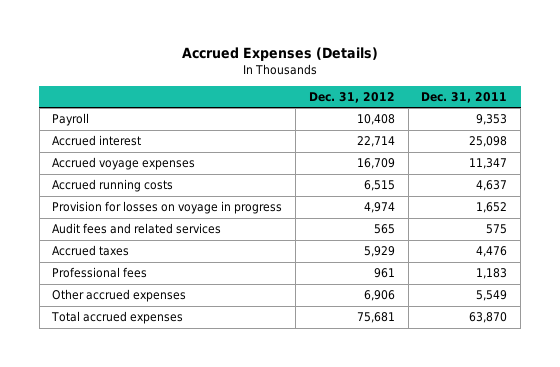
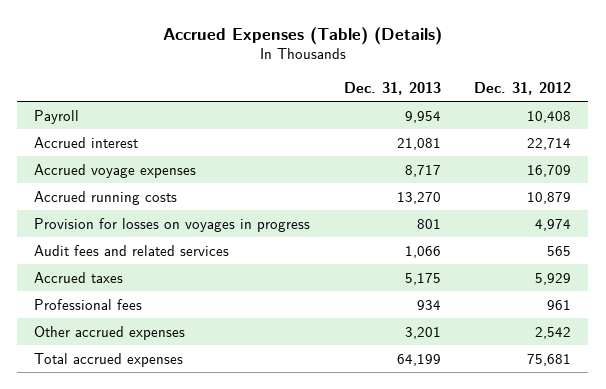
[181,46,378,61] Accrued Expenses (Details) -> [162,26,442,45] Accrued Expenses (Table) (Details)
[421,91,508,103] Dec. 31, 2011 -> none
none -> [343,81,441,95] Dec. 31, 2013
[363,180,395,192] 6,515 -> [527,191,572,204] 10,879
[52,201,283,215] Provision for losses on voyage in progress -> [34,217,311,232] Provision for losses on voyages in progress
[363,290,395,302] 6,906 -> [535,326,572,339] 2,542

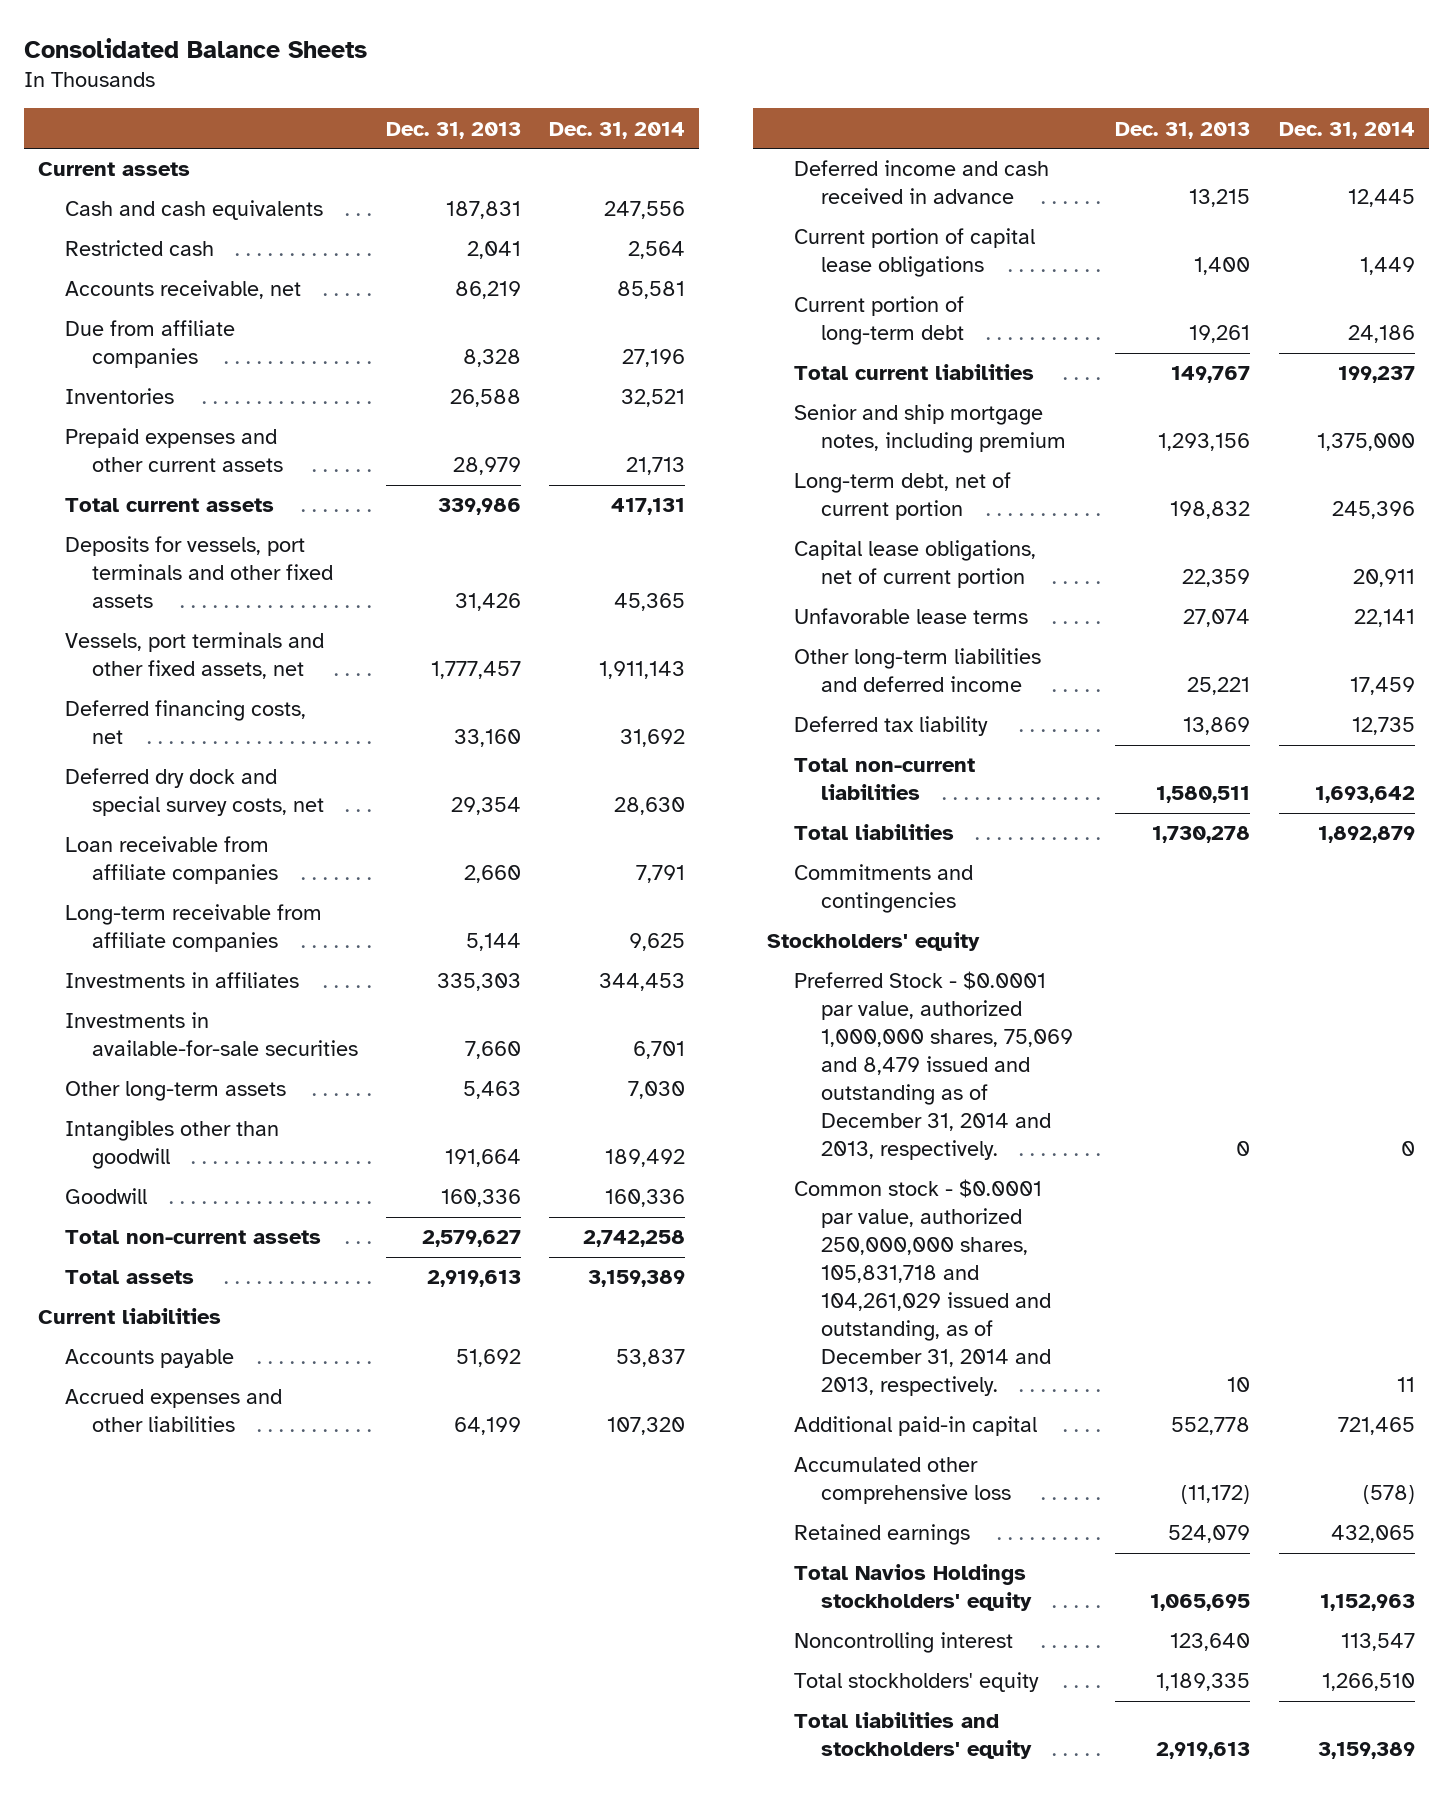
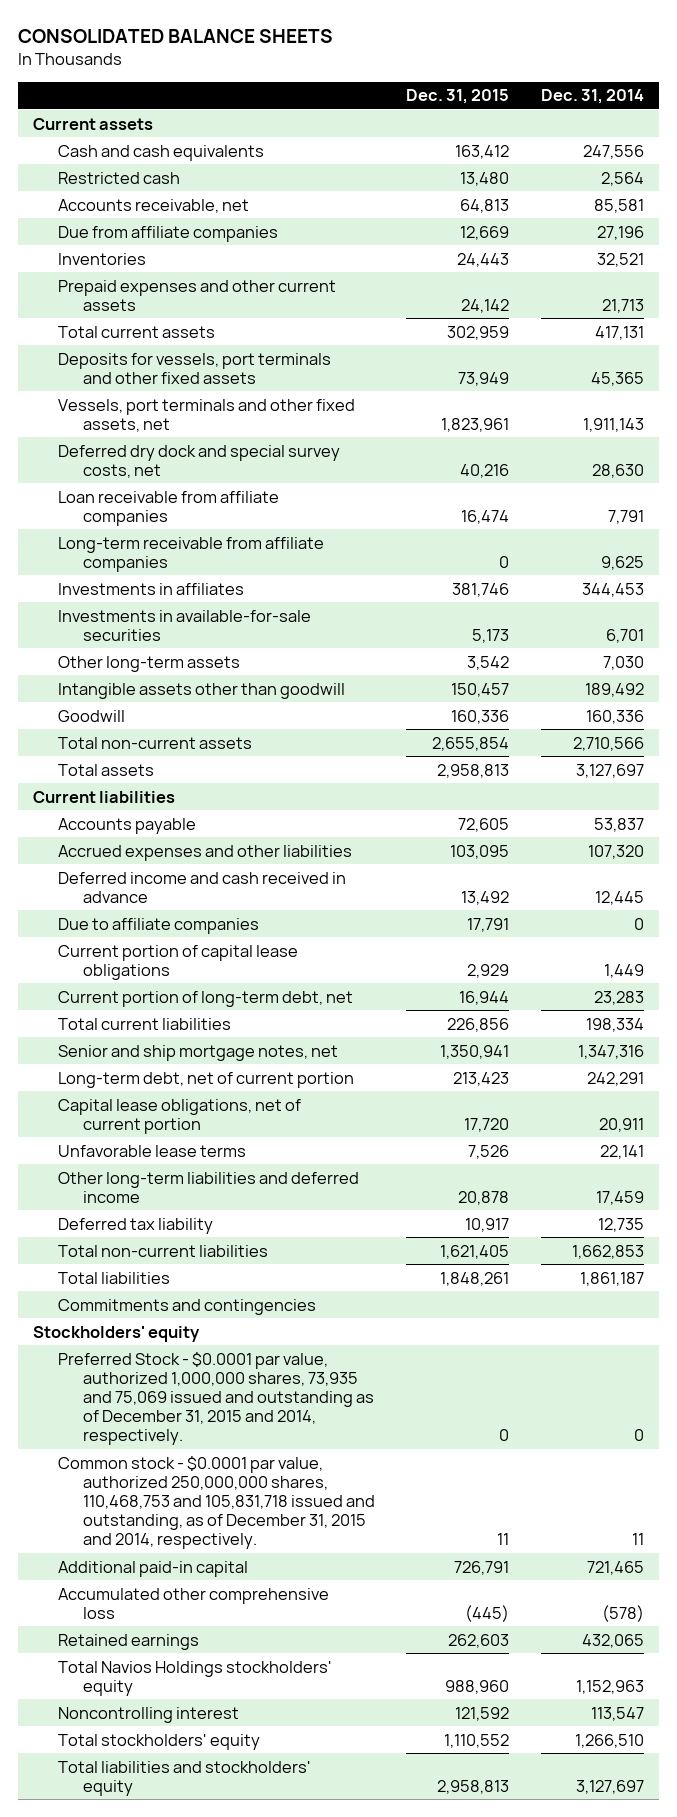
[24,37,368,58] Consolidated Balance Sheets -> [17,29,333,44] CONSOLIDATED BALANCE SHEETS
[386,121,522,139] Dec. 31, 2013 -> none
none -> [406,89,510,105] Dec. 31, 2015
[65,700,307,745] Deferred financing costs, net -> none
[65,1120,280,1170] Intangibles other than goodwill -> [58,682,346,699] Intangible assets other than goodwill
[583,1230,686,1248] 2,742,258 -> [572,736,644,751] 2,710,566
[588,1270,686,1288] 3,159,389 -> [575,763,644,778] 3,127,697
none -> [58,917,260,934] Due to affiliate companies
[794,296,965,346] Current portion of long-term debt -> [58,990,354,1007] Current portion of long-term debt, net
[1347,325,1415,344] 24,186 -> [593,990,644,1005] 23,283
[1337,366,1415,384] 199,237 -> [585,1017,644,1032] 198,334
[794,404,1067,454] Senior and ship mortgage notes, including premium -> [58,1044,339,1061] Senior and ship mortgage notes, net
[1316,433,1415,452] 1,375,000 -> [577,1044,644,1059] 1,347,316
[1331,501,1415,520] 245,396 -> [586,1071,644,1086] 242,291
[1314,786,1415,804] 1,693,642 -> [571,1244,644,1259] 1,662,853
[1317,826,1415,844] 1,892,879 -> [579,1271,644,1286] 1,861,187
[794,971,1074,1161] Preferred Stock - $0.0001 par value, authorized 1,000,000 shares, 75,069 and 8,479 issued and outstanding as of December 31, 2014 and 2013, respectively. -> [58,1351,374,1446] Preferred Stock - $0.0001 par value, authorized 1,000,000 shares, 73,935 and 75,069 issued and outstanding as of December 31, 2015 and 2014, respectively.
[794,1179,1052,1397] Common stock - $0.0001 par value, authorized 250,000,000 shares, 105,831,718 and 104,261,029 issued and outstanding, as of December 31, 2014 and 2013, respectively. -> [58,1455,375,1550] Common stock - $0.0001 par value, authorized 250,000,000 shares, 110,468,753 and 105,831,718 issued and outstanding, as of December 31, 2015 and 2014, respectively.
[1317,1742,1415,1760] 3,159,389 -> [575,1779,644,1794] 3,127,697

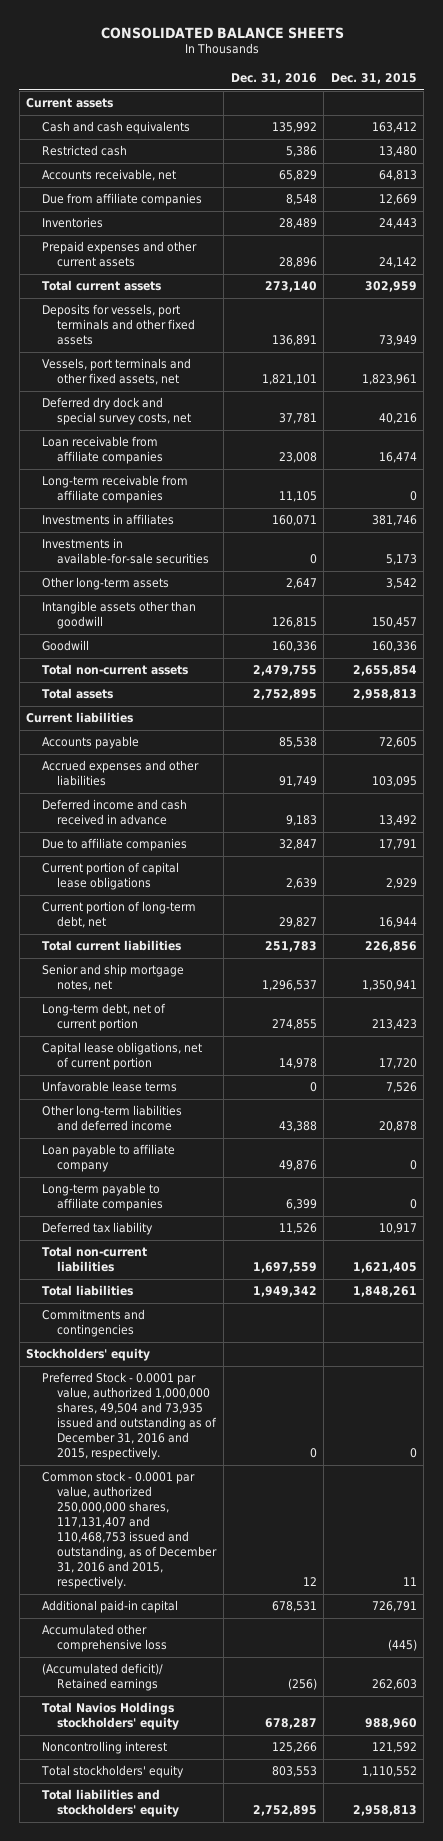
[540,89,644,105] Dec. 31, 2014 -> none
none -> [230,72,317,84] Dec. 31, 2016
none -> [41,1144,175,1173] Loan payable to affiliate company
none -> [41,1183,164,1212] Long-term payable to affiliate companies
[58,1351,374,1446] Preferred Stock - $0.0001 par value, authorized 1,000,000 shares, 73,935 and 75,069 issued and outstanding as of December 31, 2015 and 2014, respectively. -> [41,1372,218,1461] Preferred Stock - 0.0001 par value, authorized 1,000,000 shares, 49,504 and 73,935 issued and outstanding as of December 31, 2016 and 2015, respectively.
[58,1455,375,1550] Common stock - $0.0001 par value, authorized 250,000,000 shares, 110,468,753 and 105,831,718 issued and outstanding, as of December 31, 2015 and 2014, respectively. -> [41,1471,218,1590] Common stock - 0.0001 par value, authorized 250,000,000 shares, 117,131,407 and 110,468,753 issued and outstanding, as of December 31, 2016 and 2015, respectively.
[58,1633,200,1650] Retained earnings -> [41,1663,163,1692] (Accumulated deficit)/ Retained earnings

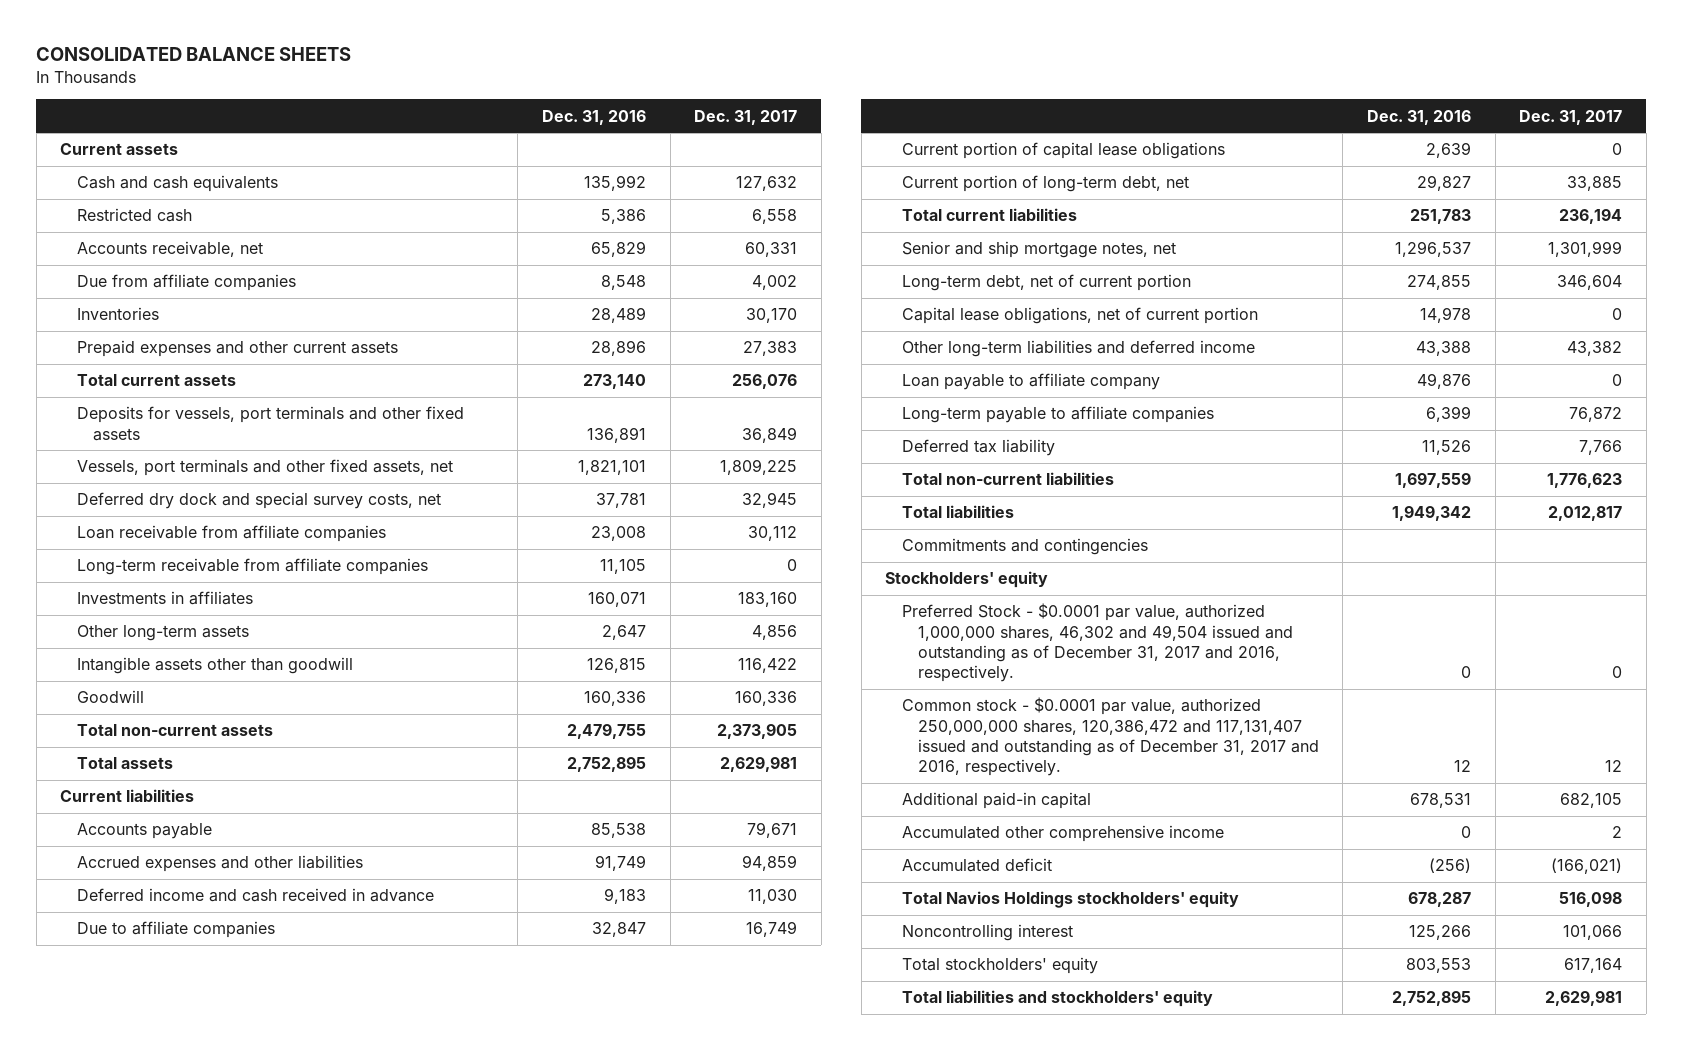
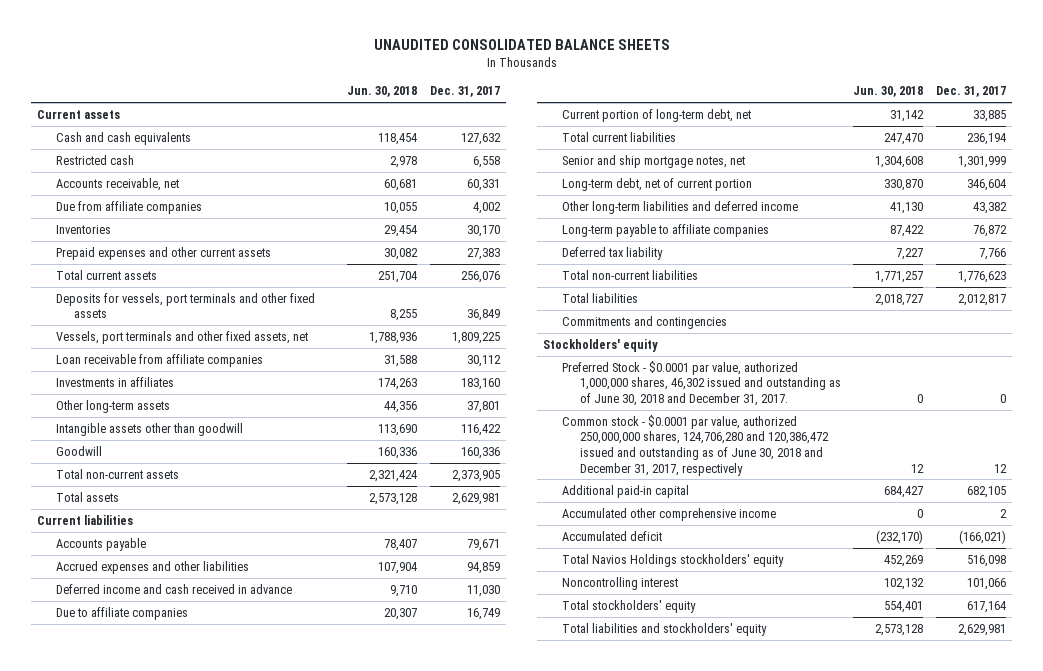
[36,47,352,62] CONSOLIDATED BALANCE SHEETS -> [373,39,670,51] UNAUDITED CONSOLIDATED BALANCE SHEETS
[541,109,646,125] Dec. 31, 2016 -> none
none -> [347,86,418,98] Jun. 30, 2018
[76,492,441,510] Deferred dry dock and special survey costs, net -> none
[76,558,428,576] Long-term receivable from affiliate companies -> none
[752,625,798,641] 4,856 -> [466,400,500,413] 37,801
[901,142,1225,160] Current portion of capital lease obligations -> none
[901,307,1258,325] Capital lease obligations, net of current portion -> none
[901,373,1160,391] Loan payable to affiliate company -> none
[901,603,1293,683] Preferred Stock - $0.0001 par value, authorized 1,000,000 shares, 46,302 and 49,504 issued and outstanding as of December 31, 2017 and 2016, respectively. -> [561,360,841,406] Preferred Stock - $0.0001 par value, authorized 1,000,000 shares, 46,302 issued and outstanding as of June 30, 2018 and December 31, 2017.
[901,697,1319,777] Common stock - $0.0001 par value, authorized 250,000,000 shares, 120,386,472 and 117,131,407 issued and outstanding as of December 31, 2017 and 2016, respectively. -> [561,414,829,476] Common stock - $0.0001 par value, authorized 250,000,000 shares, 124,706,280 and 120,386,472 issued and outstanding as of June 30, 2018 and December 31, 2017, respectively

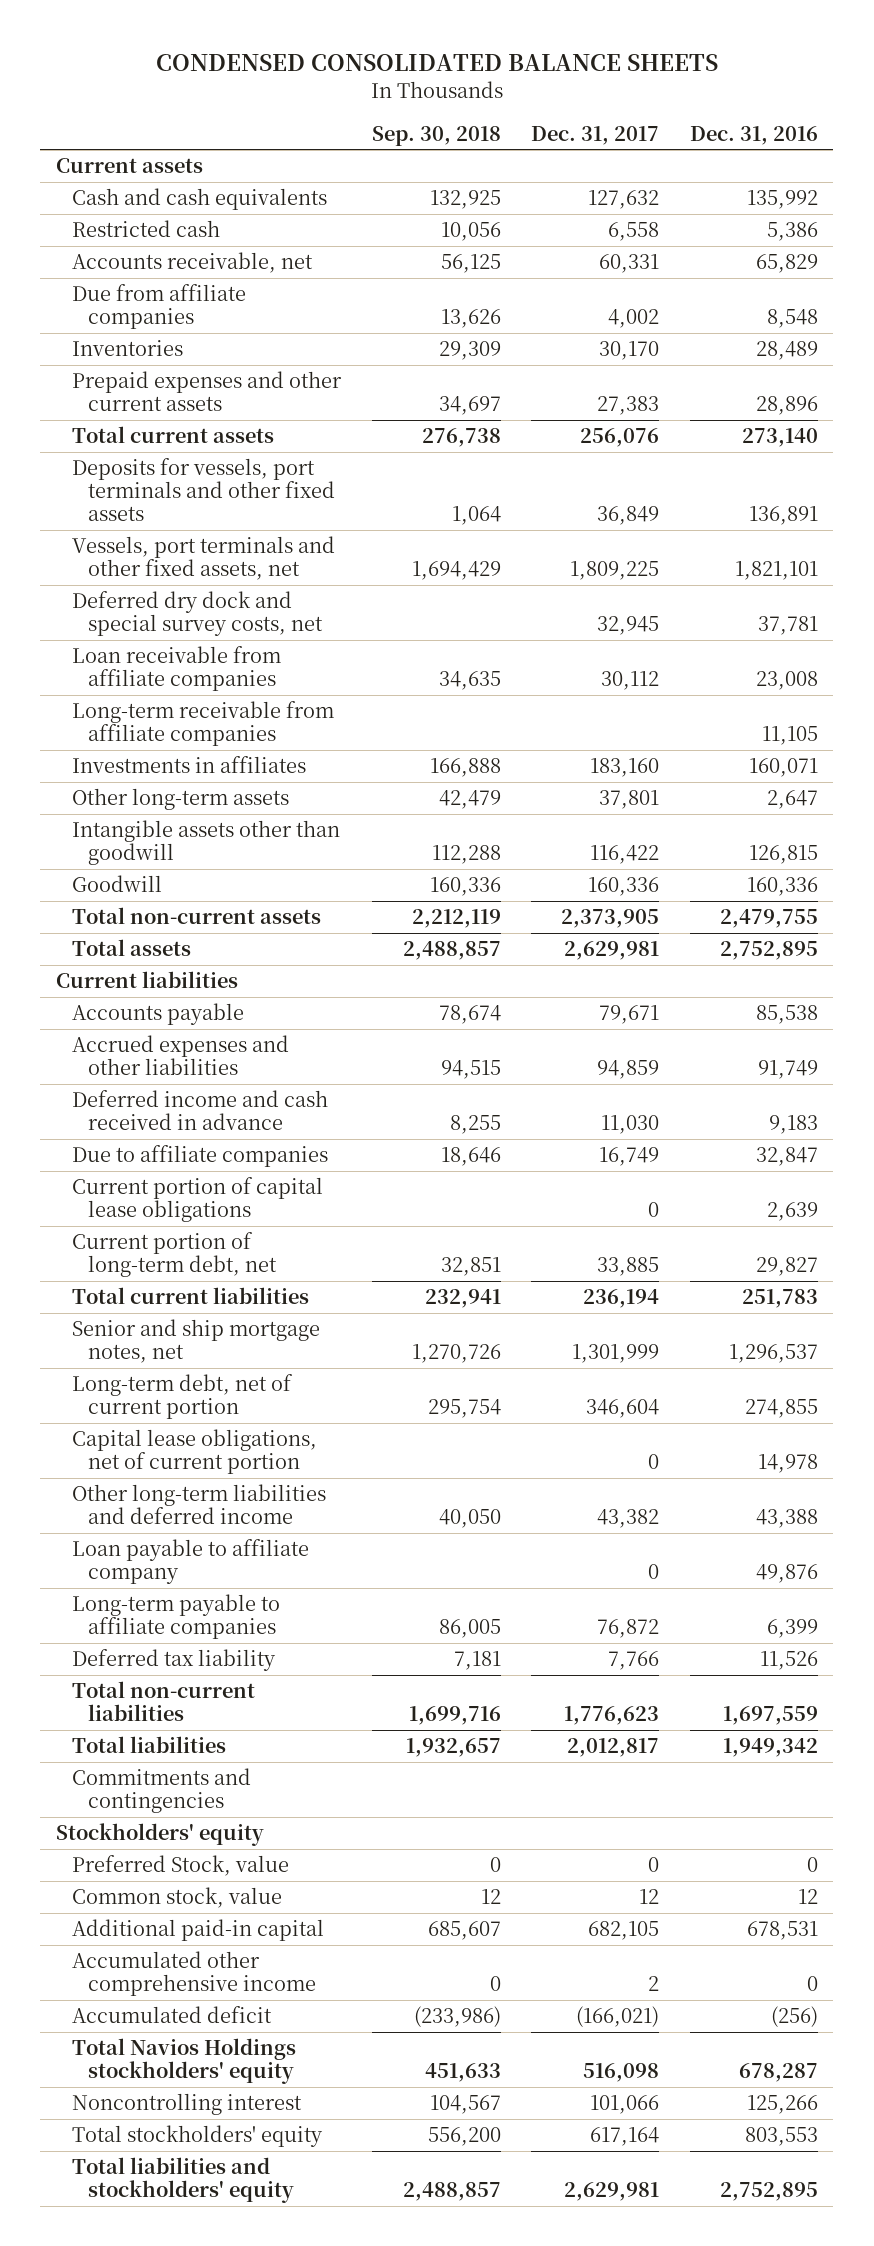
[373,39,670,51] UNAUDITED CONSOLIDATED BALANCE SHEETS -> [155,54,718,72] CONDENSED CONSOLIDATED BALANCE SHEETS
[347,86,418,98] Jun. 30, 2018 -> none
none -> [371,125,501,146] Sep. 30, 2018
none -> [689,125,818,145] Dec. 31, 2016
none -> [71,591,324,637] Deferred dry dock and special survey costs, net
none -> [71,701,334,747] Long-term receivable from affiliate companies
none -> [71,1177,323,1223] Current portion of capital lease obligations
none -> [71,1429,317,1475] Capital lease obligations, net of current portion
none -> [71,1539,309,1585] Loan payable to affiliate company
[561,360,841,406] Preferred Stock - $0.0001 par value, authorized 1,000,000 shares, 46,302 issued and outstanding as of June 30, 2018 and December 31, 2017. -> [71,1855,289,1877] Preferred Stock, value
[561,414,829,476] Common stock - $0.0001 par value, authorized 250,000,000 shares, 124,706,280 and 120,386,472 issued and outstanding as of June 30, 2018 and December 31, 2017, respectively -> [71,1887,282,1909] Common stock, value

